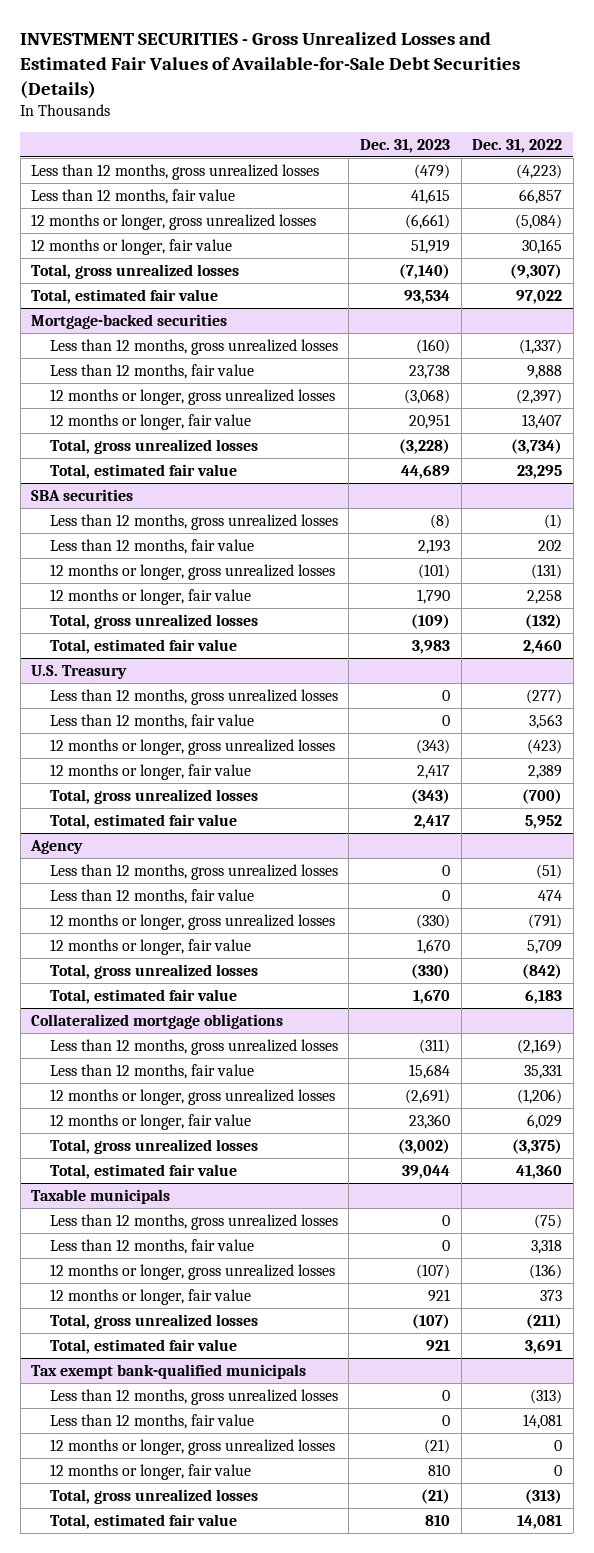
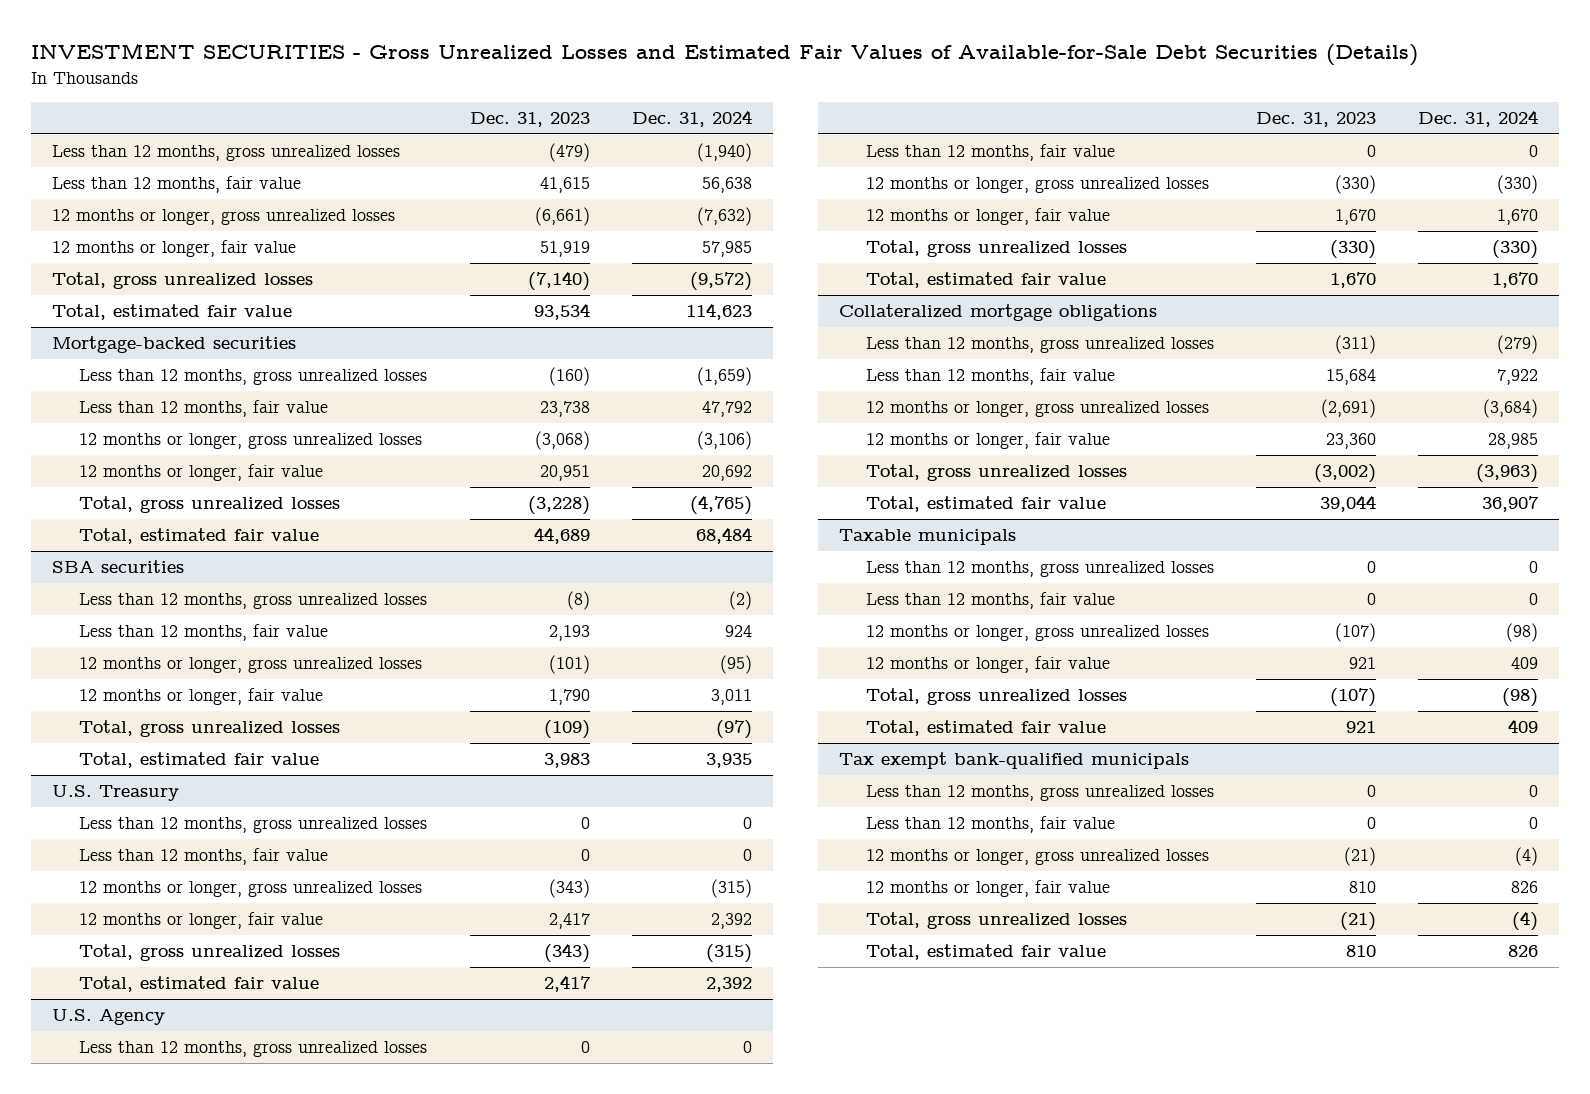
[472,138,563,153] Dec. 31, 2022 -> none
none -> [631,109,752,127] Dec. 31, 2024
[30,839,84,854] Agency -> [52,1009,166,1026] U.S. Agency

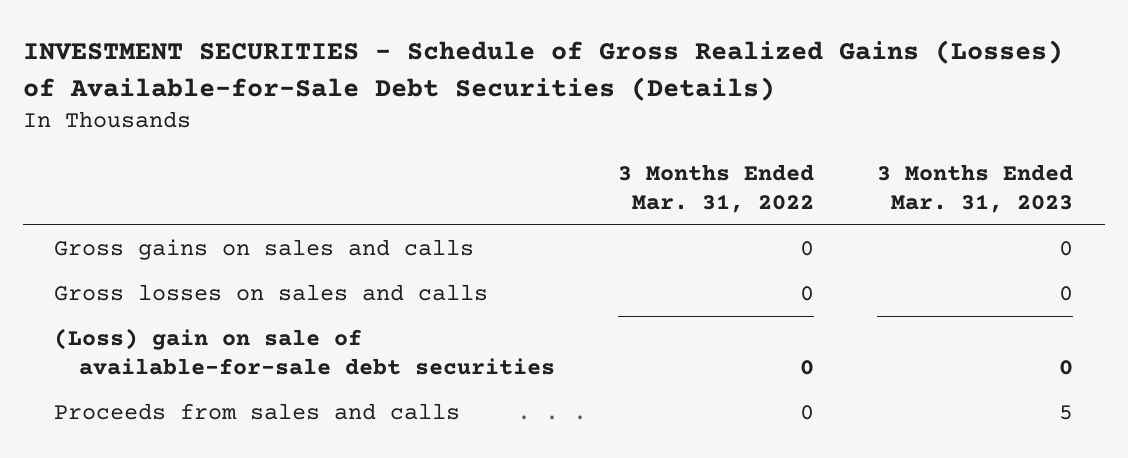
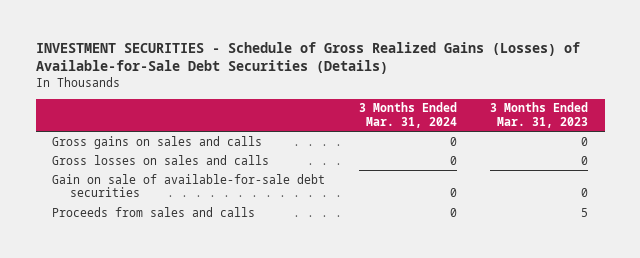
[618,164,815,213] 3 Months Ended Mar. 31, 2022 -> none
none -> [358,102,457,128] 3 Months Ended Mar. 31, 2024
[54,328,556,375] (Loss) gain on sale of available-for-sale debt securities -> [52,173,326,198] Gain on sale of available-for-sale debt securities

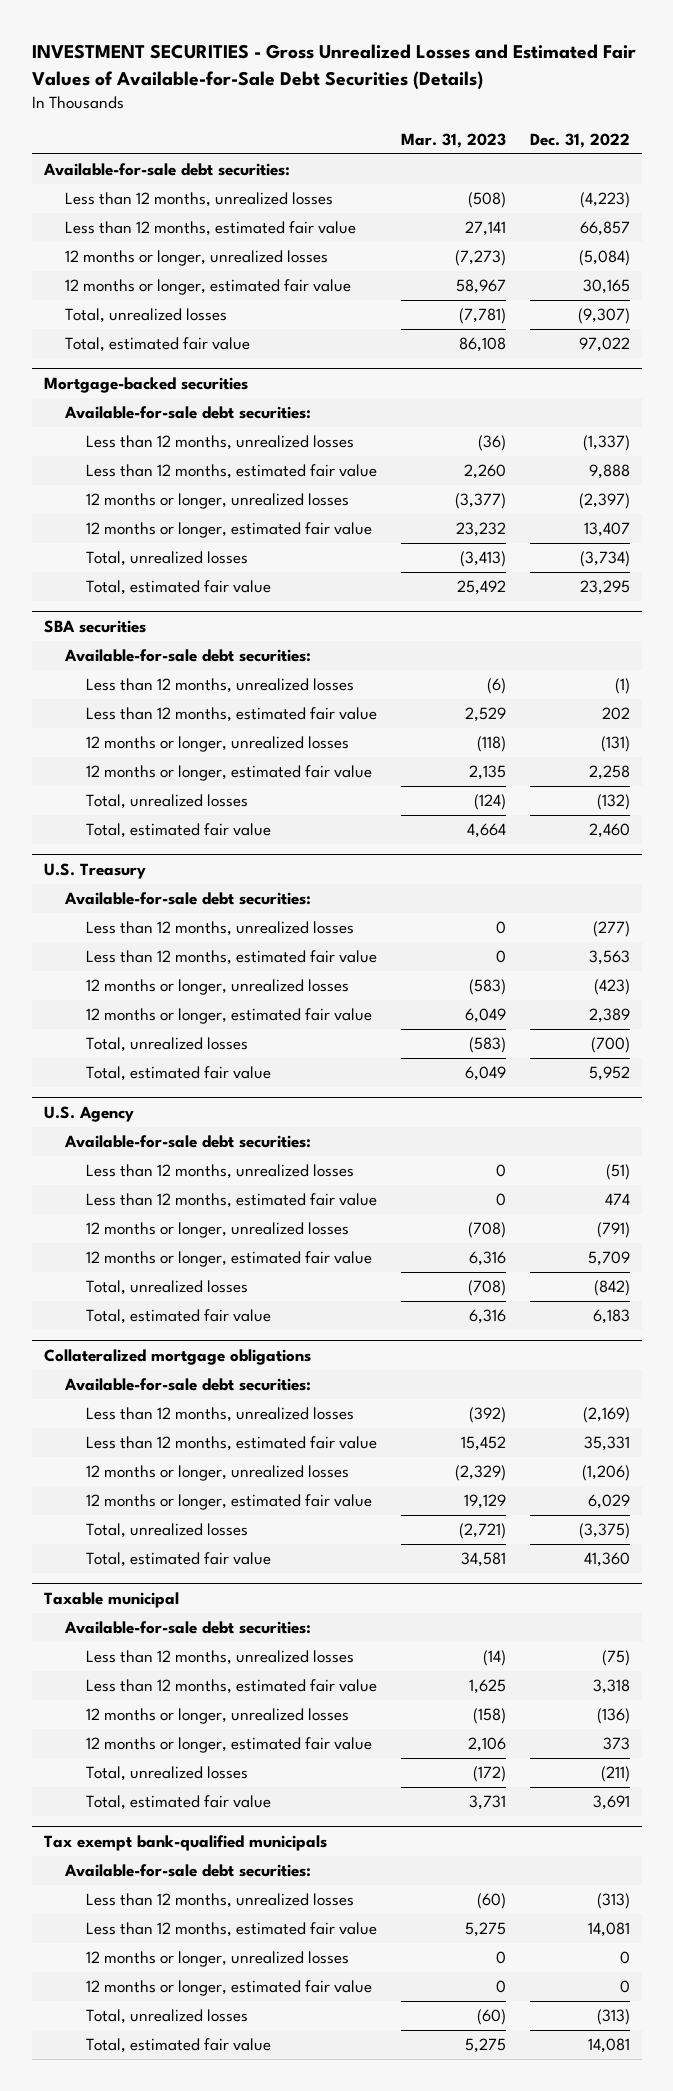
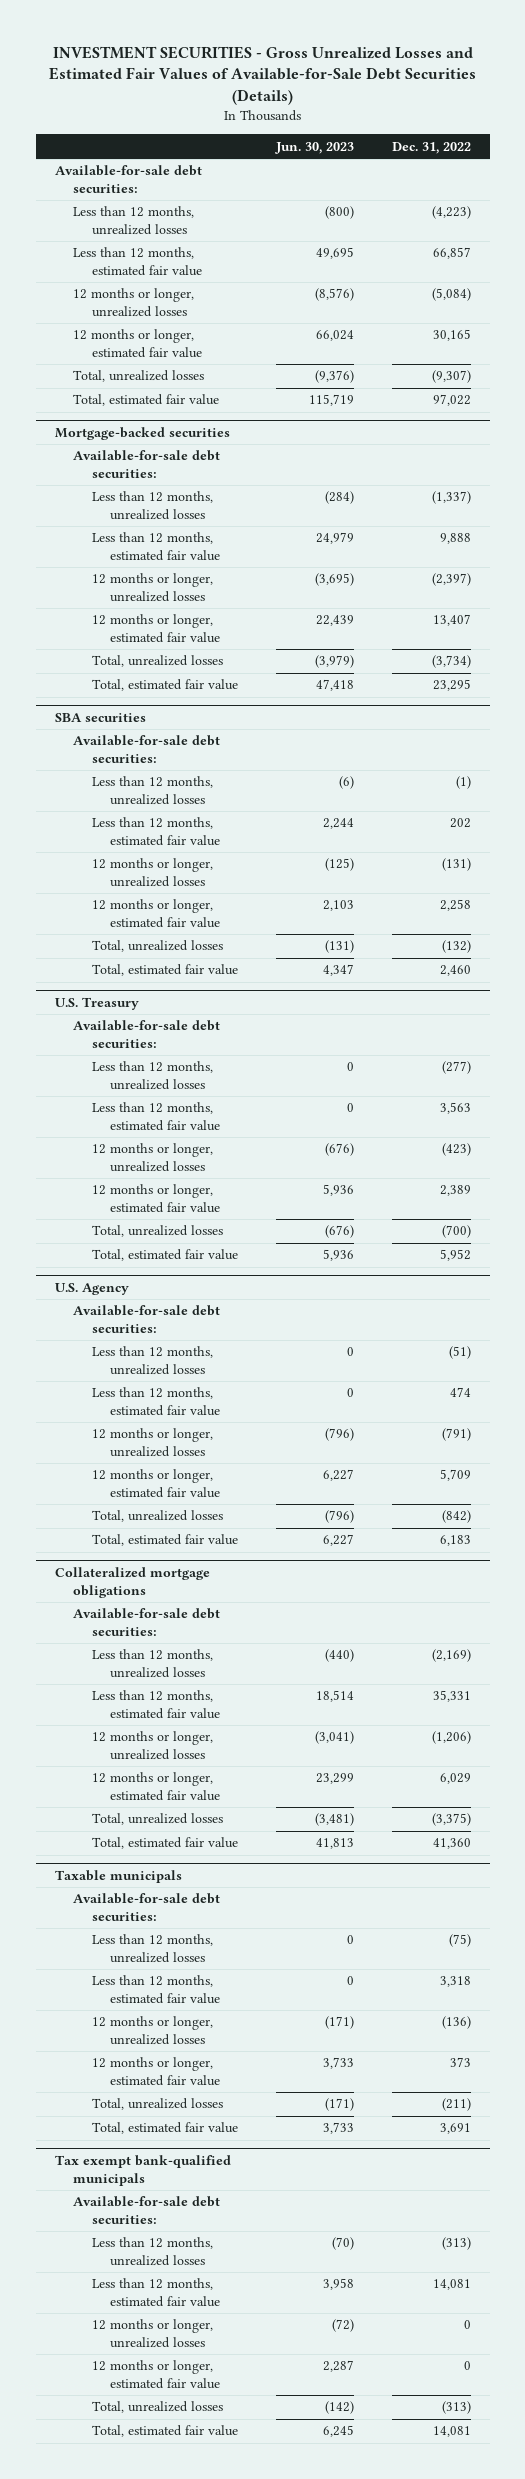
[400,132,506,148] Mar. 31, 2023 -> none
none -> [274,141,354,154] Jun. 30, 2023
[43,1591,179,1608] Taxable municipal -> [54,1870,182,1884] Taxable municipals

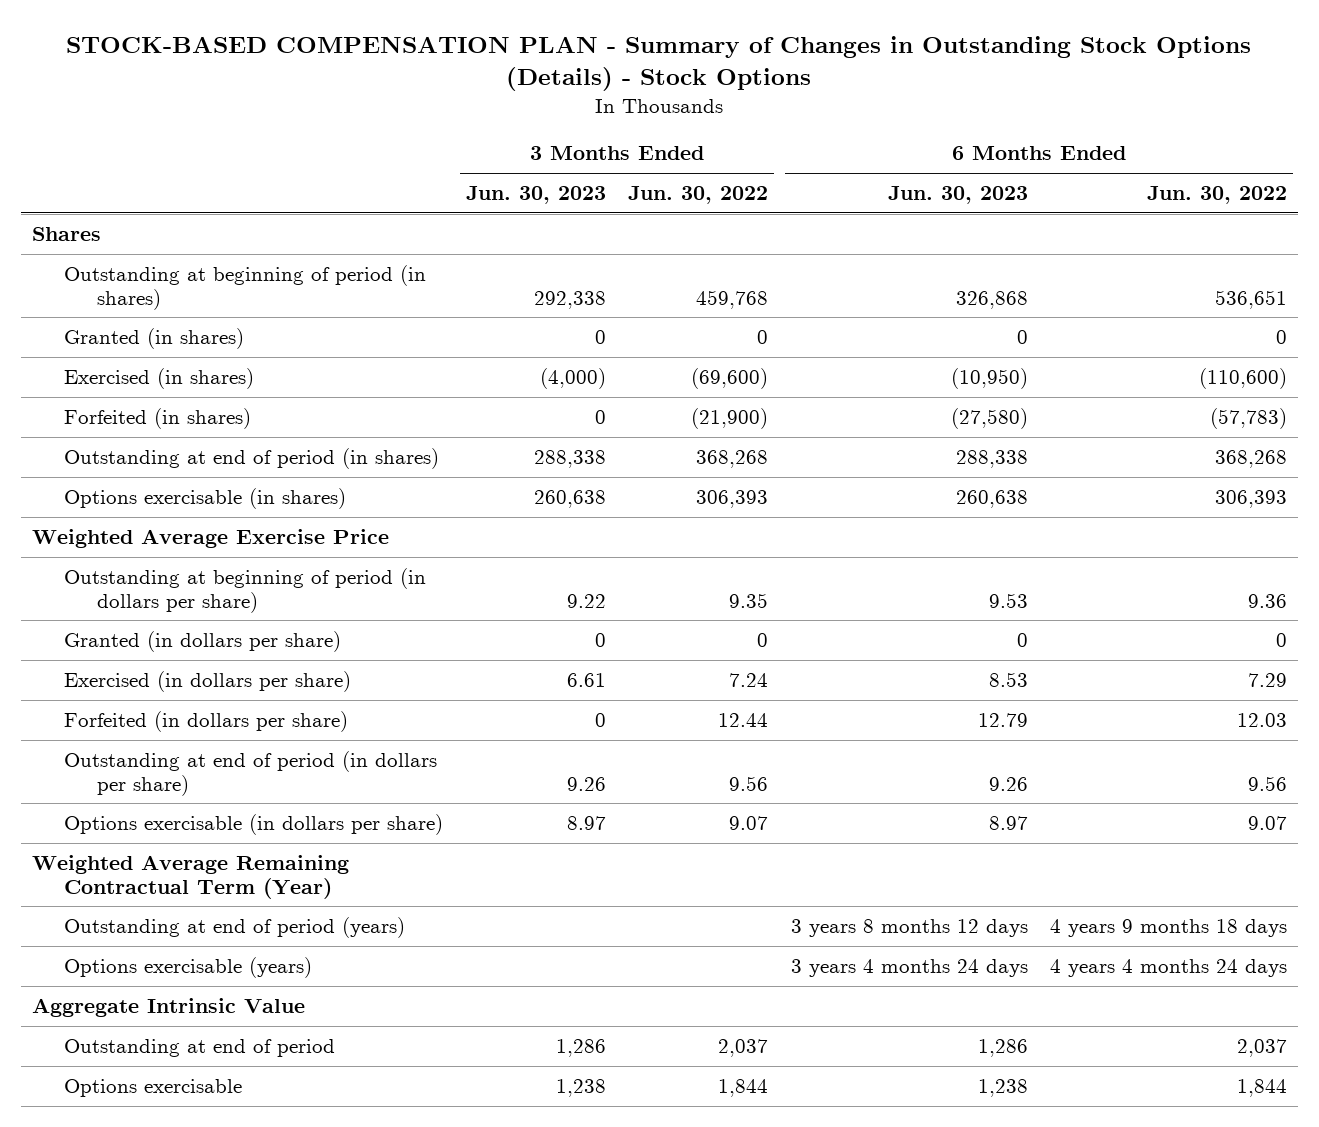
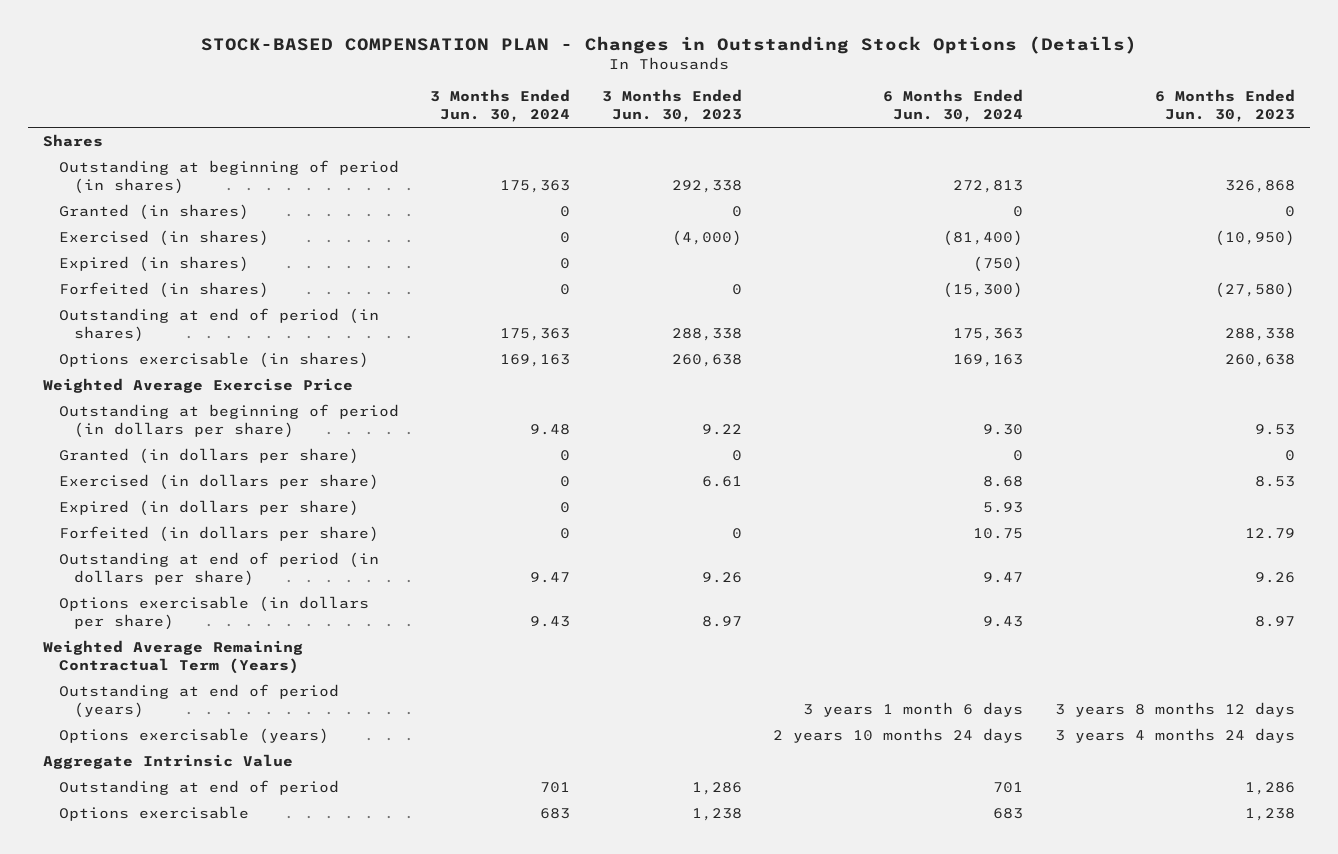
[66,35,1252,91] STOCK-BASED COMPENSATION PLAN - Summary of Changes in Outstanding Stock Options (Details) - Stock Options -> [201,35,1138,54] STOCK-BASED COMPENSATION PLAN - Changes in Outstanding Stock Options (Details)
[628,186,769,205] Jun. 30, 2022 -> none
[1147,186,1288,205] Jun. 30, 2022 -> none
none -> [430,89,571,123] 3 Months Ended Jun. 30, 2024
none -> [883,89,1024,123] 6 Months Ended Jun. 30, 2024
none -> [58,255,249,272] Expired (in shares)
none -> [58,499,359,516] Expired (in dollars per share)
[31,854,349,899] Weighted Average Remaining Contractual Term (Year) -> [43,639,304,675] Weighted Average Remaining Contractual Term (Years)

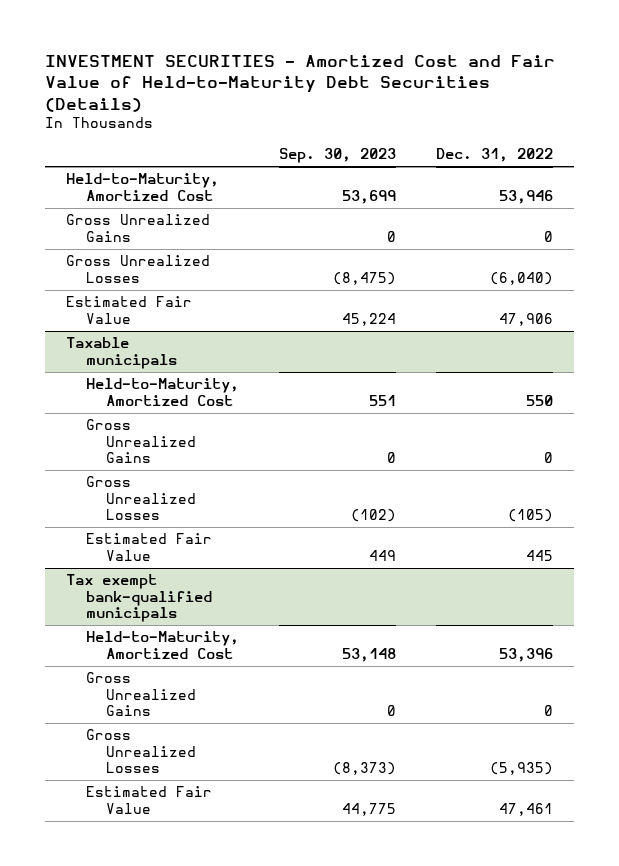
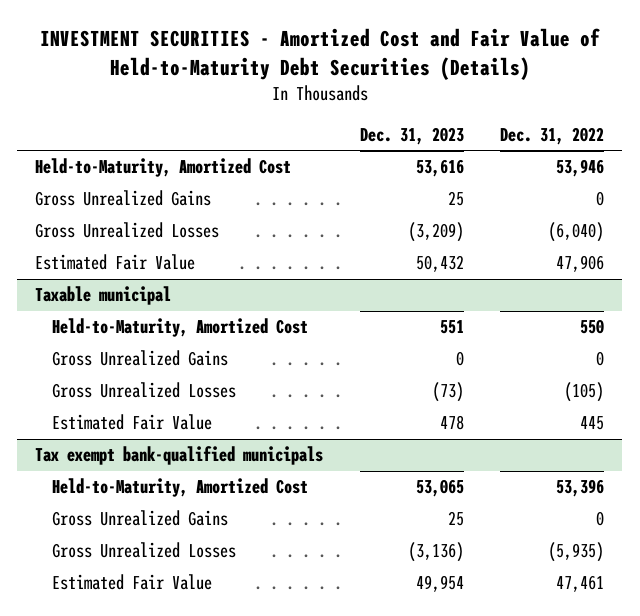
[279,148,397,164] Sep. 30, 2023 -> none
none -> [359,127,464,146] Dec. 31, 2023
[65,337,177,369] Taxable municipals -> [35,286,172,306] Taxable municipal

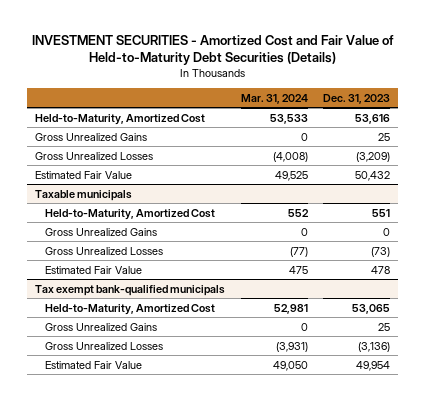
[500,127,605,146] Dec. 31, 2022 -> none
none -> [240,93,308,104] Mar. 31, 2024
[35,286,172,306] Taxable municipal -> [35,189,133,201] Taxable municipals

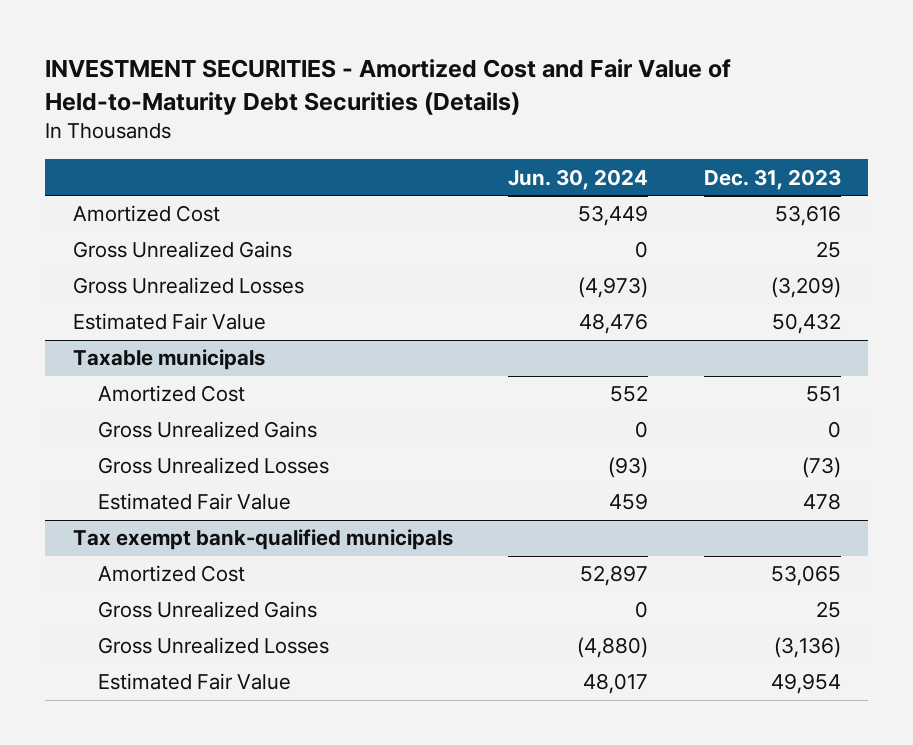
[240,93,308,104] Mar. 31, 2024 -> none
none -> [508,168,649,190] Jun. 30, 2024
[35,113,206,125] Held-to-Maturity, Amortized Cost -> [72,205,220,223] Amortized Cost
[45,208,216,220] Held-to-Maturity, Amortized Cost -> [98,385,246,403] Amortized Cost
[45,303,216,315] Held-to-Maturity, Amortized Cost -> [98,565,246,583] Amortized Cost

